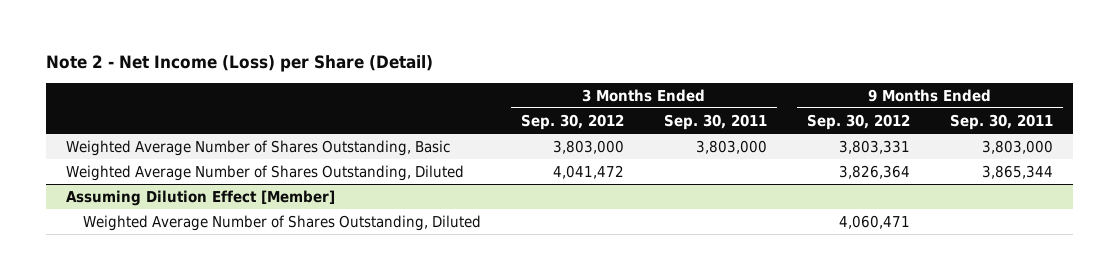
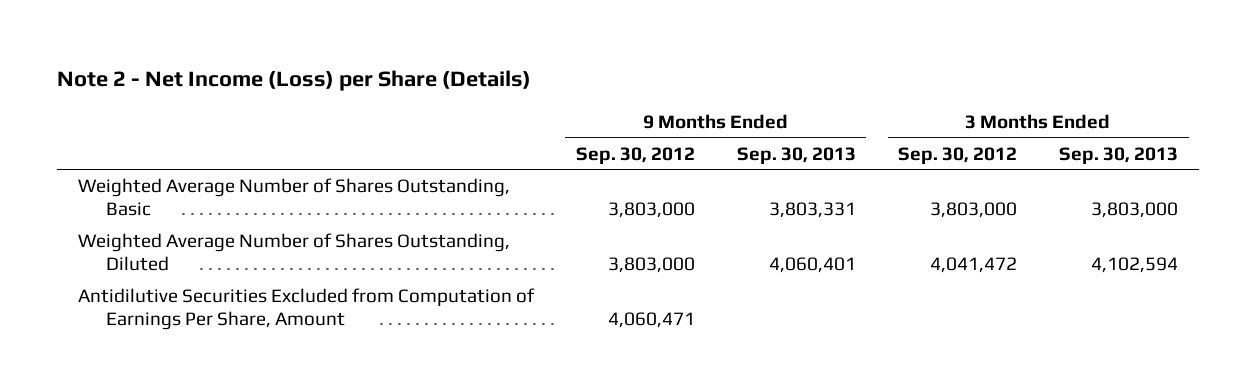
[45,55,433,73] Note 2 - Net Income (Loss) per Share (Detail) -> [56,70,531,92] Note 2 - Net Income (Loss) per Share (Details)
[664,113,768,130] Sep. 30, 2011 -> none
[950,113,1054,130] Sep. 30, 2011 -> none
none -> [736,146,856,164] Sep. 30, 2013
none -> [1059,146,1179,164] Sep. 30, 2013
[65,189,335,206] Assuming Dilution Effect [Member] -> none
[839,139,911,154] 3,803,331 -> [607,202,695,219] 3,803,000
[839,164,911,179] 3,826,364 -> [607,257,695,274] 3,803,000
[83,214,482,231] Weighted Average Number of Shares Outstanding, Diluted -> [77,288,535,331] Antidilutive Securities Excluded from Computation of Earnings Per Share, Amount

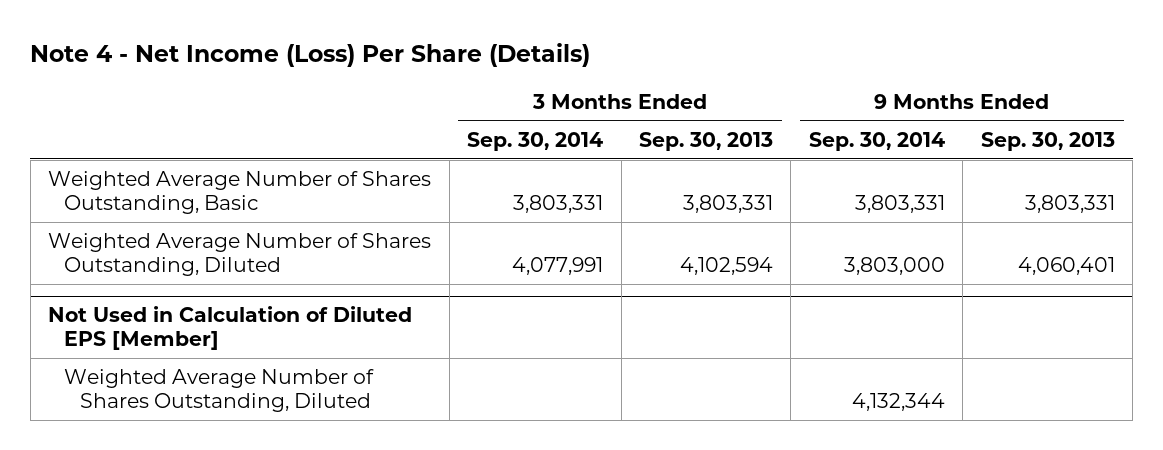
[56,70,531,92] Note 2 - Net Income (Loss) per Share (Details) -> [30,43,591,68] Note 4 - Net Income (Loss) Per Share (Details)
[575,146,695,164] Sep. 30, 2012 -> none
[898,146,1018,164] Sep. 30, 2012 -> none
none -> [467,131,604,151] Sep. 30, 2014
none -> [808,131,945,151] Sep. 30, 2014
[1091,202,1179,219] 3,803,000 -> [682,195,773,214] 3,803,331
[77,288,535,331] Antidilutive Securities Excluded from Computation of Earnings Per Share, Amount -> none
none -> [48,306,413,351] Not Used in Calculation of Diluted EPS [Member]
none -> [64,369,375,413] Weighted Average Number of Shares Outstanding, Diluted

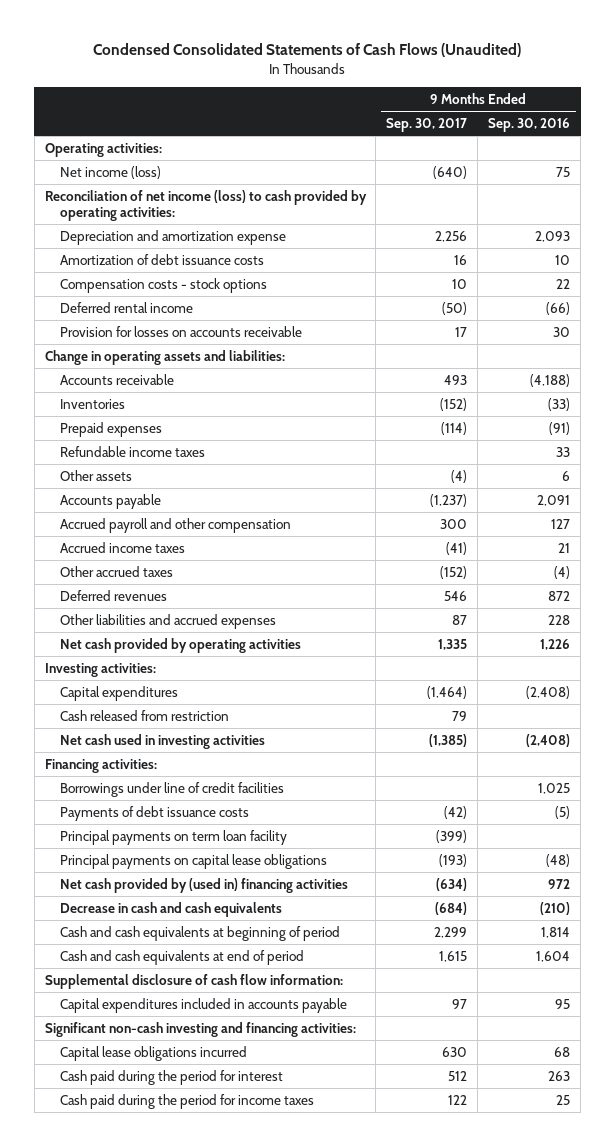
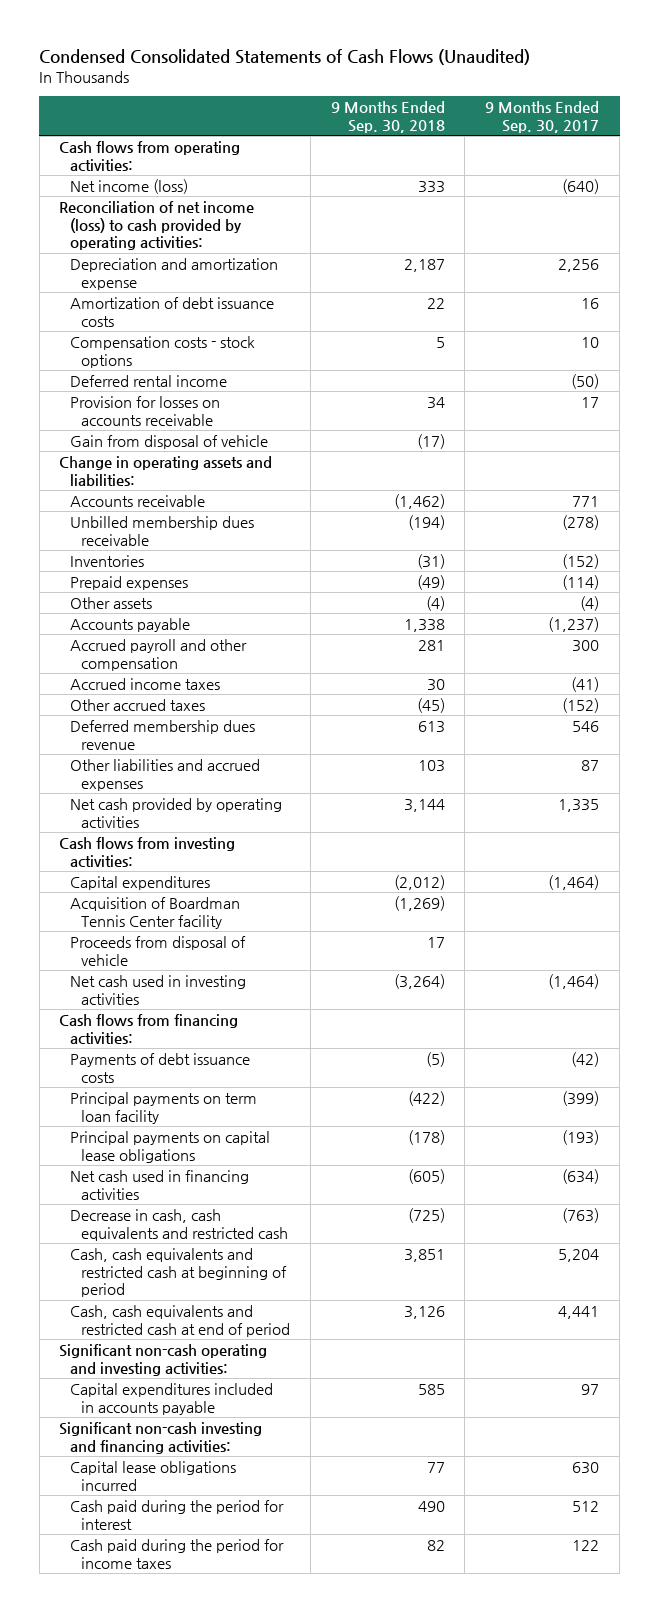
[488,118,571,133] Sep. 30, 2016 -> none
none -> [330,101,445,133] 9 Months Ended Sep. 30, 2018
[44,142,162,157] Operating activities: -> [59,140,241,171] Cash flows from operating activities:
none -> [70,434,269,449] Gain from disposal of vehicle
[444,374,468,385] 493 -> [572,495,600,507] 771
none -> [70,515,255,546] Unbilled membership dues receivable
[59,445,205,457] Refundable income taxes -> none
[59,589,167,601] Deferred revenues -> [70,719,256,750] Deferred membership dues revenue
[44,662,156,677] Investing activities: -> none
none -> [59,836,236,867] Cash flows from investing activities:
[59,709,229,721] Cash released from restriction -> none
[44,758,157,773] Financing activities: -> none
[59,781,284,797] Borrowings under line of credit facilities -> none
none -> [70,896,241,929] Acquisition of Boardman Tennis Center facility
none -> [70,935,247,966] Proceeds from disposal of vehicle
[429,733,468,747] (1,385) -> [548,973,600,989] (1,464)
none -> [59,1013,239,1044] Cash flows from financing activities:
[44,973,343,989] Supplemental disclosure of cash flow information: -> none
[59,877,348,893] Net cash provided by (used in) financing activities -> [70,1169,250,1200] Net cash used in financing activities
[59,901,282,917] Decrease in cash and cash equivalents -> [70,1208,289,1241] Decrease in cash, cash equivalents and restricted cash
[435,901,468,915] (684) -> [562,1207,600,1223] (763)
[59,925,340,941] Cash and cash equivalents at beginning of period -> [70,1247,288,1298] Cash, cash equivalents and restricted cash at beginning of period
[434,926,468,938] 2,299 -> [558,1248,600,1262] 5,204
[59,949,304,965] Cash and cash equivalents at end of period -> [70,1304,291,1337] Cash, cash equivalents and restricted cash at end of period
[439,950,468,962] 1,615 -> [558,1305,600,1319] 4,441
none -> [59,1343,268,1376] Significant non-cash operating and investing activities:

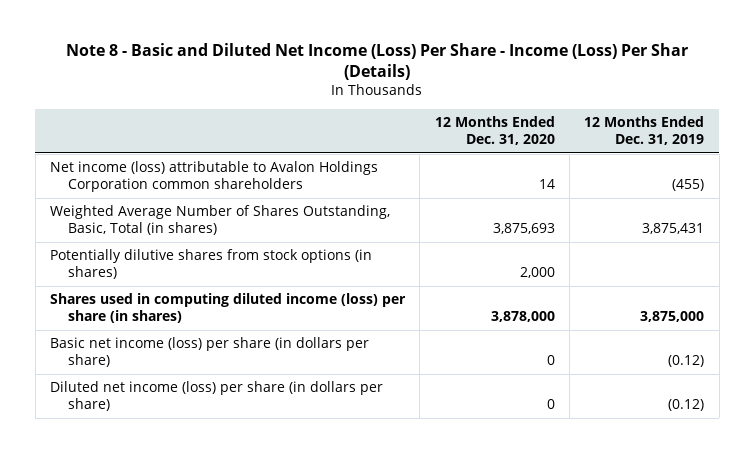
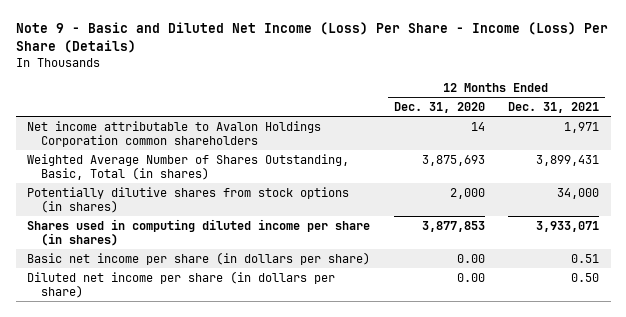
[66,43,689,81] Note 8 - Basic and Diluted Net Income (Loss) Per Share - Income (Loss) Per Shar (Details) -> [15,22,608,54] Note 9 - Basic and Diluted Net Income (Loss) Per Share - Income (Loss) Per Share (Details)
[584,116,705,146] 12 Months Ended Dec. 31, 2019 -> none
none -> [507,101,599,113] Dec. 31, 2021
[50,161,379,193] Net income (loss) attributable to Avalon Holdings Corporation common shareholders -> [27,120,322,148] Net income attributable to Avalon Holdings Corporation common shareholders
[50,293,407,324] Shares used in computing diluted income (loss) per share (in shares) -> [27,218,371,247] Shares used in computing diluted income per share (in shares)
[490,311,555,323] 3,878,000 -> [421,220,485,232] 3,877,853
[50,337,370,368] Basic net income (loss) per share (in dollars per share) -> [27,251,371,265] Basic net income per share (in dollars per share)
[546,355,555,366] 0 -> [456,253,485,263] 0.00
[50,381,384,412] Diluted net income (loss) per share (in dollars per share) -> [27,270,336,299] Diluted net income per share (in dollars per share)
[546,399,555,410] 0 -> [456,272,485,282] 0.00

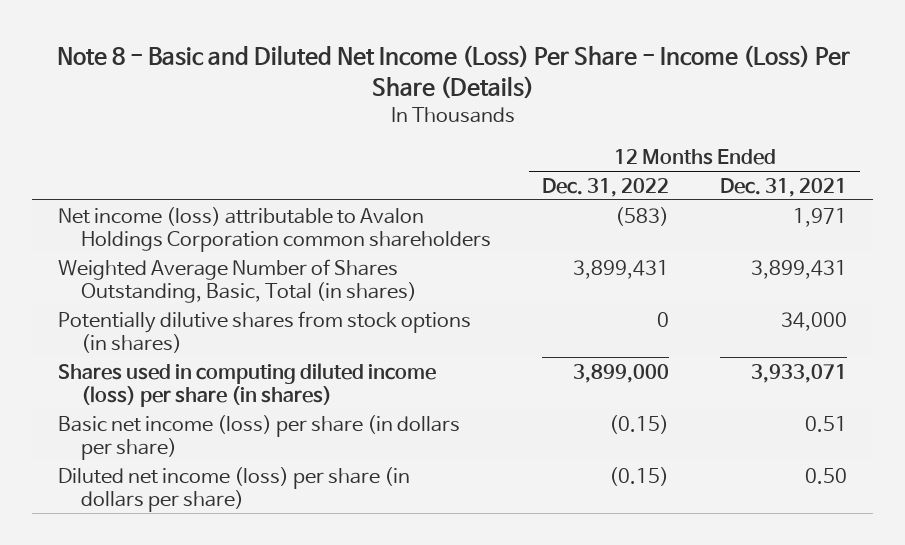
[15,22,608,54] Note 9 - Basic and Diluted Net Income (Loss) Per Share - Income (Loss) Per Share (Details) -> [56,44,850,100] Note 8 - Basic and Diluted Net Income (Loss) Per Share - Income (Loss) Per Share (Details)
[393,101,485,113] Dec. 31, 2020 -> none
none -> [542,177,670,197] Dec. 31, 2022
[27,120,322,148] Net income attributable to Avalon Holdings Corporation common shareholders -> [57,206,491,252] Net income (loss) attributable to Avalon Holdings Corporation common shareholders
[27,218,371,247] Shares used in computing diluted income per share (in shares) -> [57,362,436,407] Shares used in computing diluted income (loss) per share (in shares)
[27,251,371,265] Basic net income per share (in dollars per share) -> [57,414,460,460] Basic net income (loss) per share (in dollars per share)
[27,270,336,299] Diluted net income per share (in dollars per share) -> [57,466,410,512] Diluted net income (loss) per share (in dollars per share)

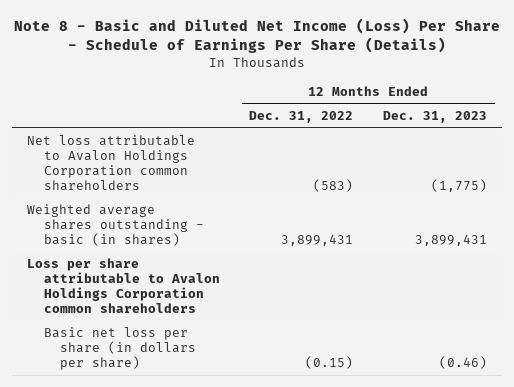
[56,44,850,100] Note 8 - Basic and Diluted Net Income (Loss) Per Share - Income (Loss) Per Share (Details) -> [13,17,500,54] Note 8 - Basic and Diluted Net Income (Loss) Per Share - Schedule of Earnings Per Share (Details)
[720,177,848,197] Dec. 31, 2021 -> none
none -> [383,111,488,124] Dec. 31, 2023
[57,310,471,353] Potentially dilutive shares from stock options (in shares) -> none
[57,362,436,407] Shares used in computing diluted income (loss) per share (in shares) -> none
[57,466,410,512] Diluted net income (loss) per share (in dollars per share) -> none
[57,206,491,252] Net income (loss) attributable to Avalon Holdings Corporation common shareholders -> [26,135,195,192] Net loss attributable to Avalon Holdings Corporation common shareholders
[57,258,417,303] Weighted Average Number of Shares Outstanding, Basic, Total (in shares) -> [26,204,204,247] Weighted average shares outstanding - basic (in shares)
none -> [26,258,220,314] Loss per share attributable to Avalon Holdings Corporation common shareholders
[57,414,460,460] Basic net income (loss) per share (in dollars per share) -> [43,327,197,371] Basic net loss per share (in dollars per share)

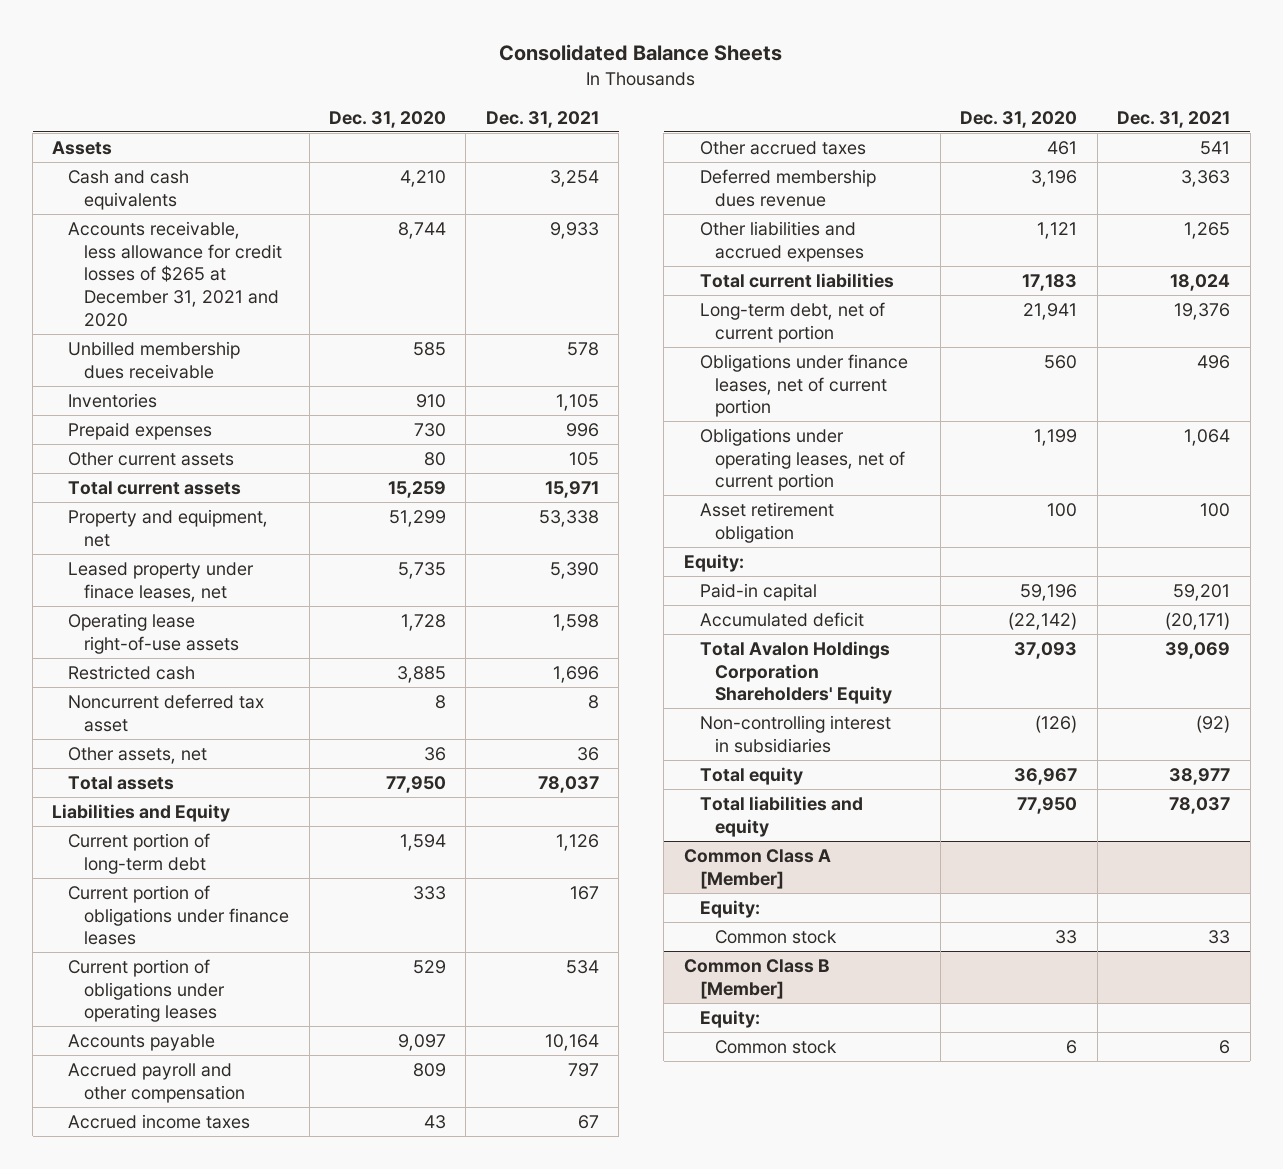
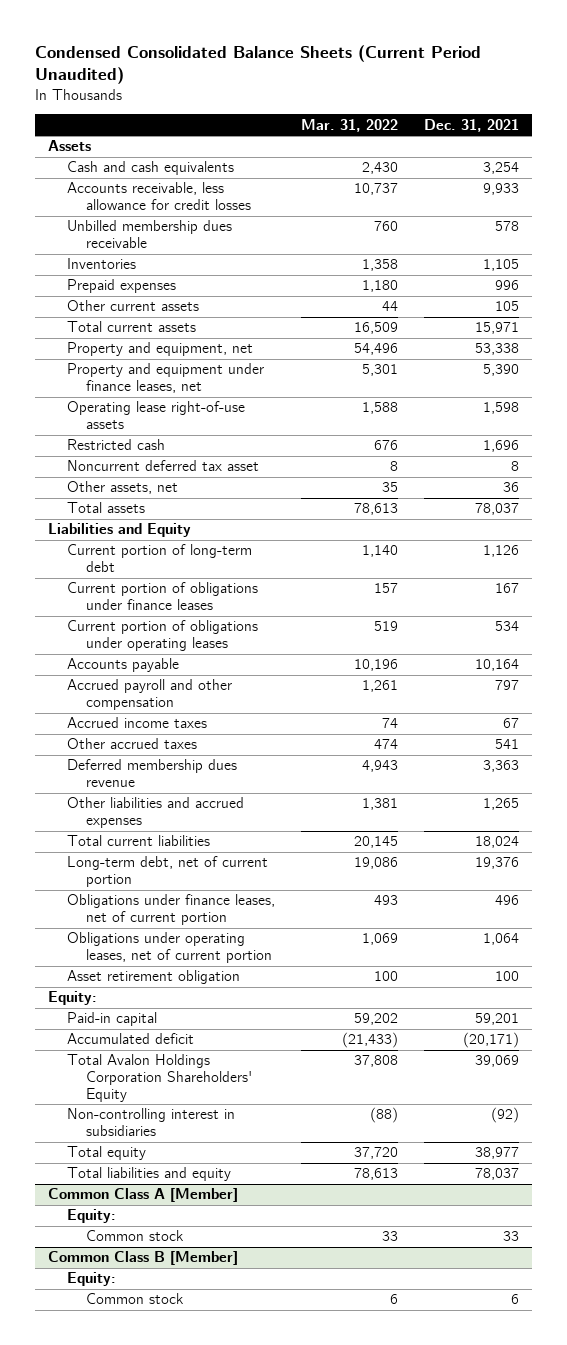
[499,44,783,62] Consolidated Balance Sheets -> [35,44,482,85] Condensed Consolidated Balance Sheets (Current Period Unaudited)
[328,110,446,128] Dec. 31, 2020 -> none
none -> [300,118,398,132] Mar. 31, 2022
[68,220,283,327] Accounts receivable, less allowance for credit losses of $265 at December 31, 2021 and 2020 -> [67,182,251,211] Accounts receivable, less allowance for credit losses
[68,561,255,602] Leased property under finace leases, net -> [67,363,265,394] Property and equipment under finance leases, net

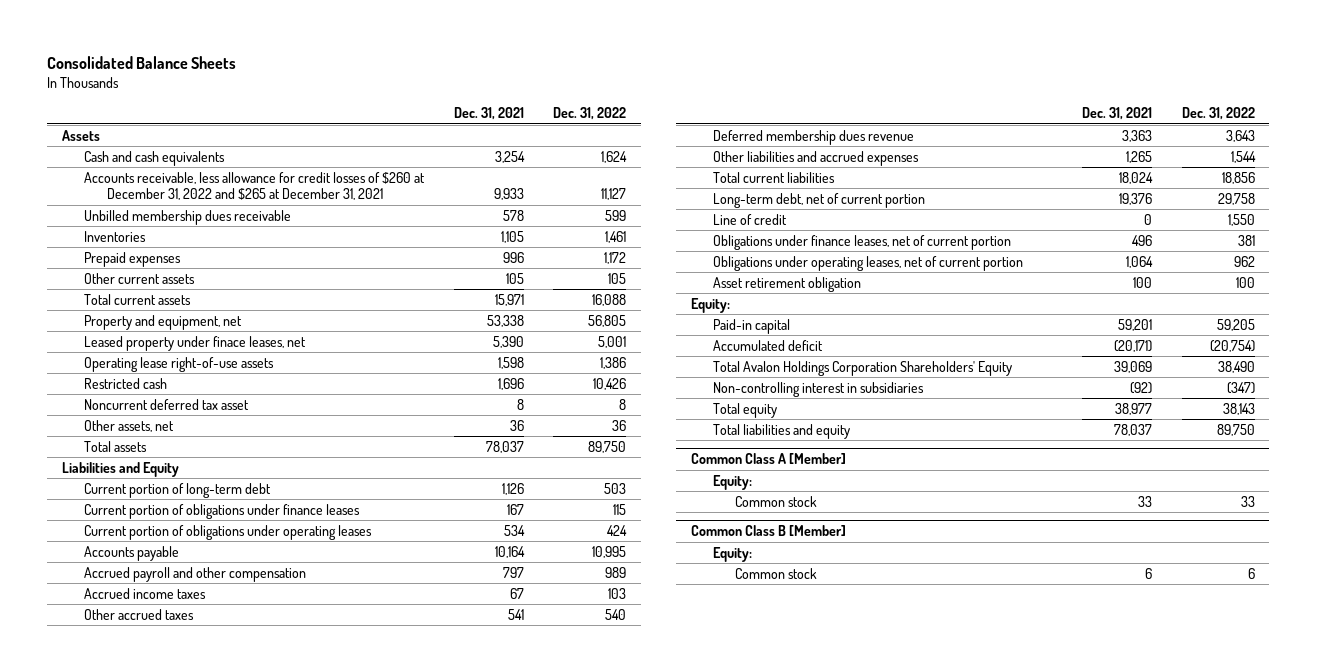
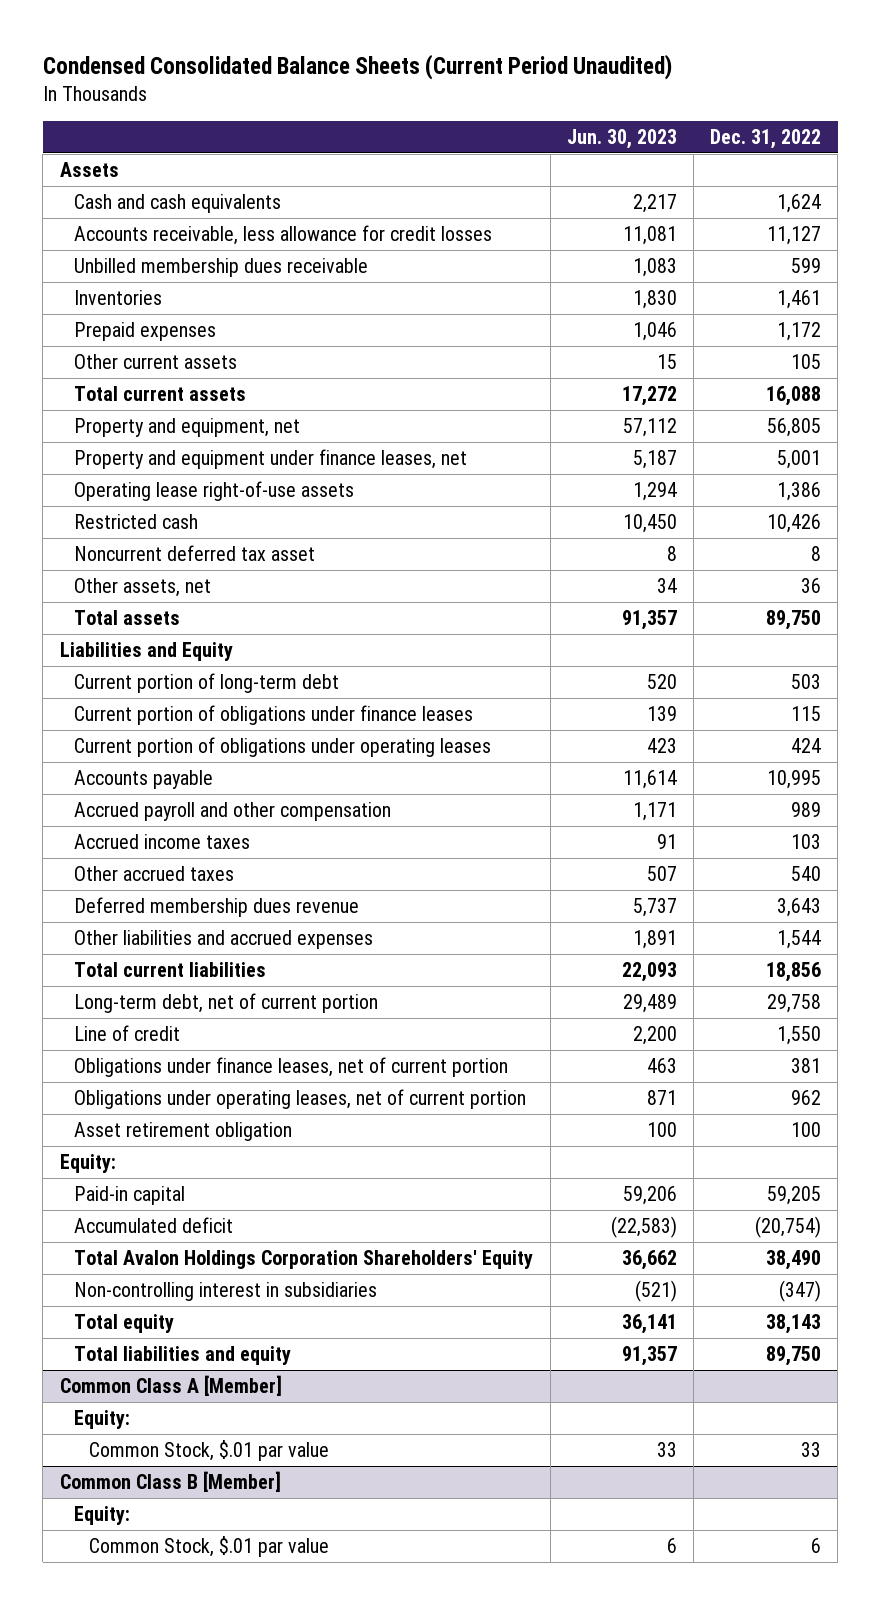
[47,56,237,70] Consolidated Balance Sheets -> [42,53,672,80] Condensed Consolidated Balance Sheets (Current Period Unaudited)
[453,107,524,121] Dec. 31, 2021 -> none
none -> [566,128,677,149] Jun. 30, 2023
[84,171,426,201] Accounts receivable, less allowance for credit losses of $260 at December 31, 2022 and $265 at December 31, 2021 -> [74,224,493,245] Accounts receivable, less allowance for credit losses
[84,335,307,351] Leased property under finace leases, net -> [74,448,468,469] Property and equipment under finance leases, net
[735,495,818,507] Common stock -> [89,1439,330,1461] Common Stock, $.01 par value
[735,567,818,579] Common stock -> [89,1535,330,1557] Common Stock, $.01 par value

